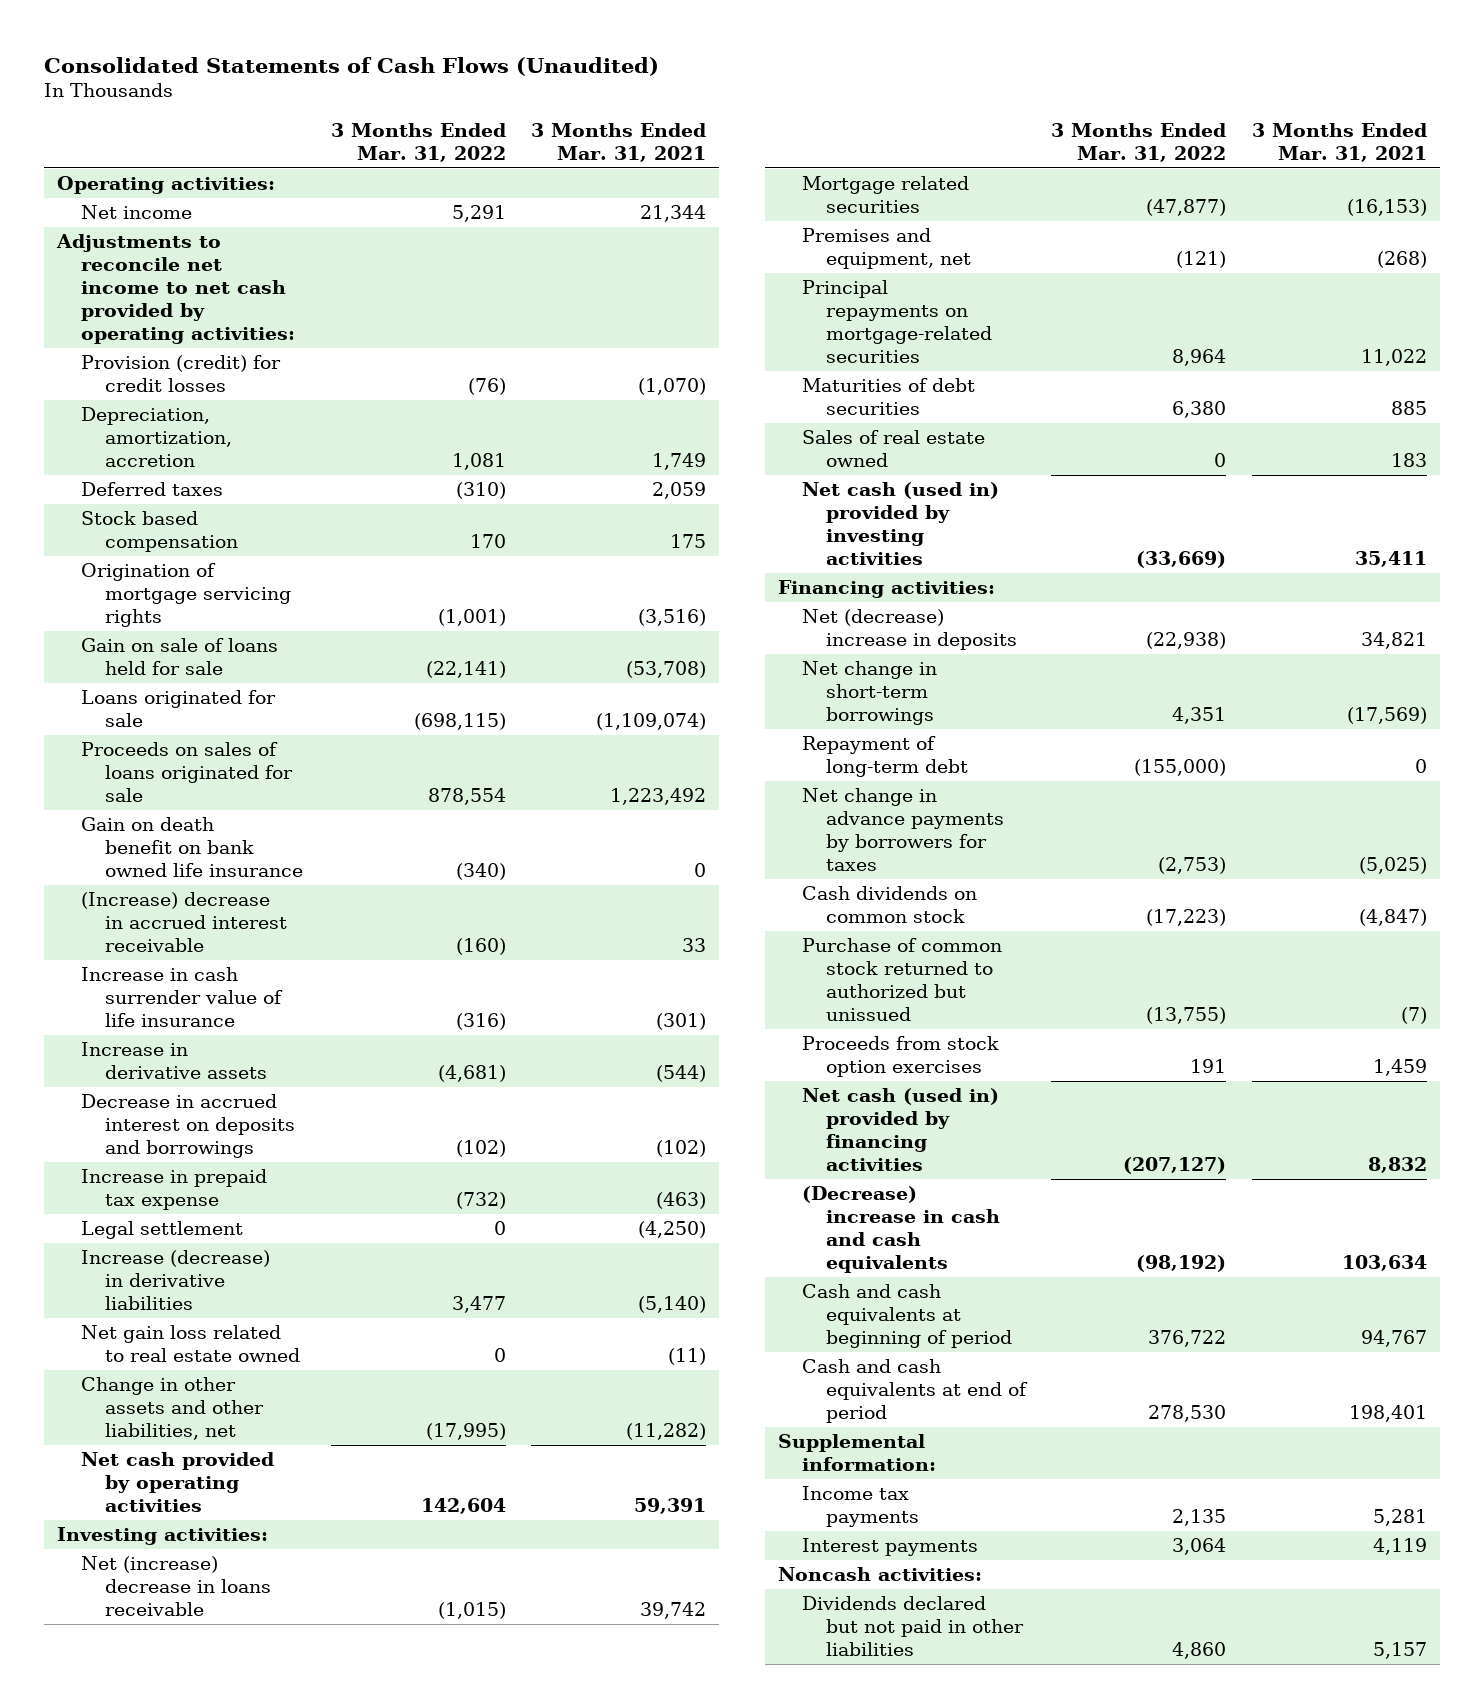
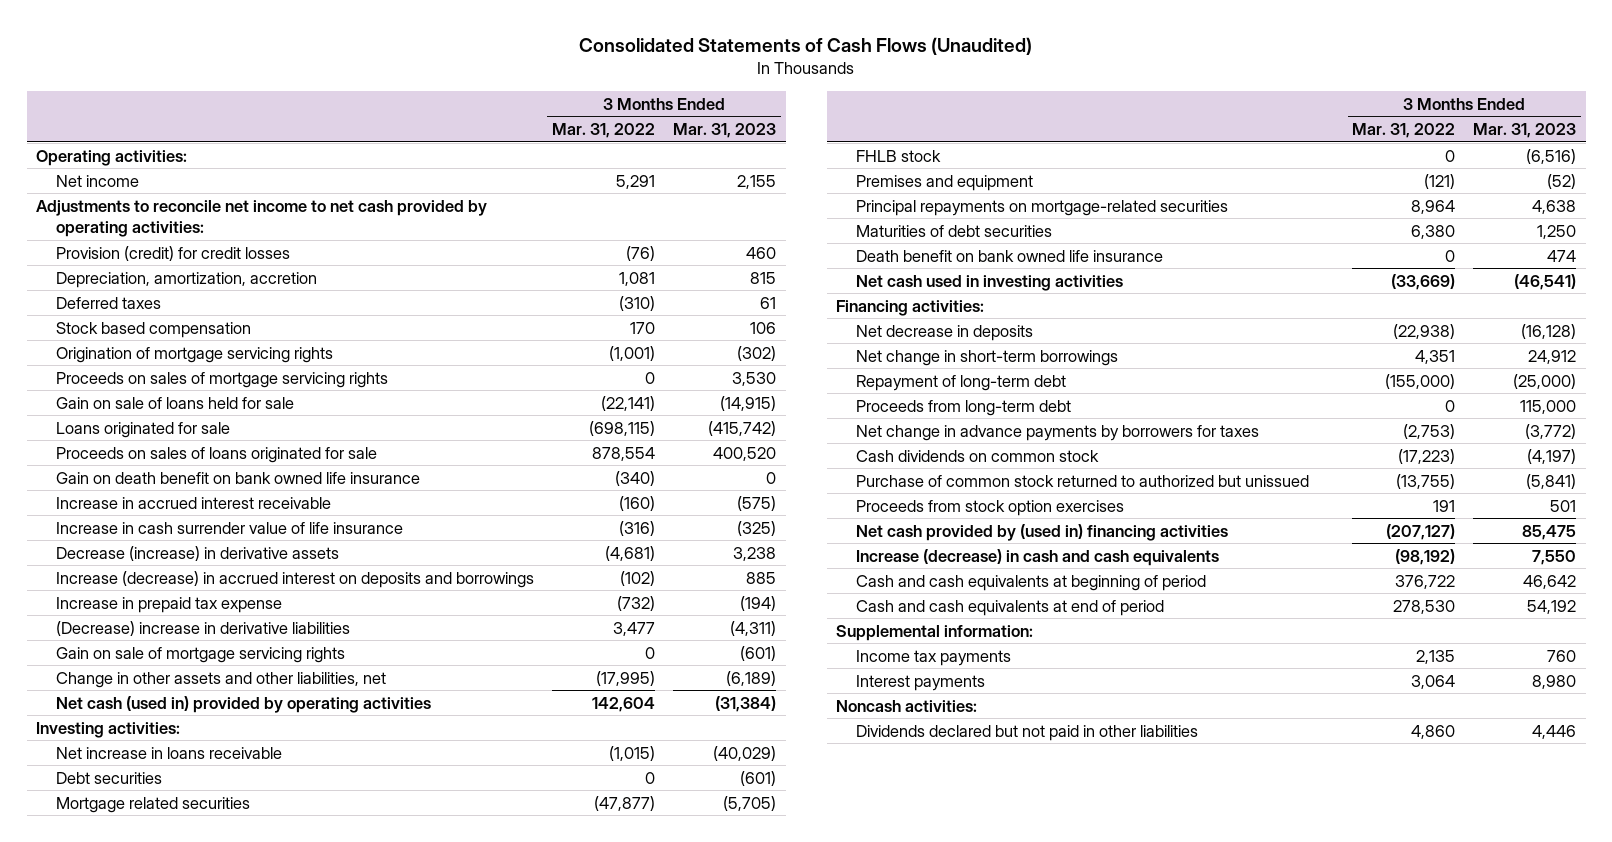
[531,122,707,162] 3 Months Ended Mar. 31, 2021 -> none
none -> [673,123,777,139] Mar. 31, 2023
none -> [55,371,388,388] Proceeds on sales of mortgage servicing rights
[81,892,288,953] (Increase) decrease in accrued interest receivable -> [55,496,331,509] Increase in accrued interest receivable
[81,1042,268,1080] Increase in derivative assets -> [55,545,339,561] Decrease (increase) in derivative assets
[81,1094,296,1159] Decrease in accrued interest on deposits and borrowings -> [55,570,534,588] Increase (decrease) in accrued interest on deposits and borrowings
[81,1221,244,1240] Legal settlement -> none
[81,1325,301,1363] Net gain loss related to real estate owned -> none
[81,1250,271,1311] Increase (decrease) in derivative liabilities -> [55,620,350,636] (Decrease) increase in derivative liabilities
none -> [55,646,345,663] Gain on sale of mortgage servicing rights
[81,1452,275,1513] Net cash provided by operating activities -> [55,695,431,713] Net cash (used in) provided by operating activities
[81,1556,272,1617] Net (increase) decrease in loans receivable -> [55,746,282,759] Net increase in loans receivable
none -> [55,771,162,784] Debt securities
none -> [855,149,941,162] FHLB stock
[801,228,971,270] Premises and equipment, net -> [855,174,1033,191] Premises and equipment
[801,430,985,468] Sales of real estate owned -> none
none -> [855,249,1163,262] Death benefit on bank owned life insurance
[801,482,999,566] Net cash (used in) provided by investing activities -> [855,274,1123,291] Net cash used in investing activities
[801,609,1017,651] Net (decrease) increase in deposits -> [855,324,1033,341] Net decrease in deposits
none -> [855,399,1071,416] Proceeds from long-term debt
[801,1088,999,1172] Net cash (used in) provided by financing activities -> [855,523,1228,541] Net cash provided by (used in) financing activities
[801,1186,1000,1274] (Decrease) increase in cash and cash equivalents -> [855,548,1219,566] Increase (decrease) in cash and cash equivalents

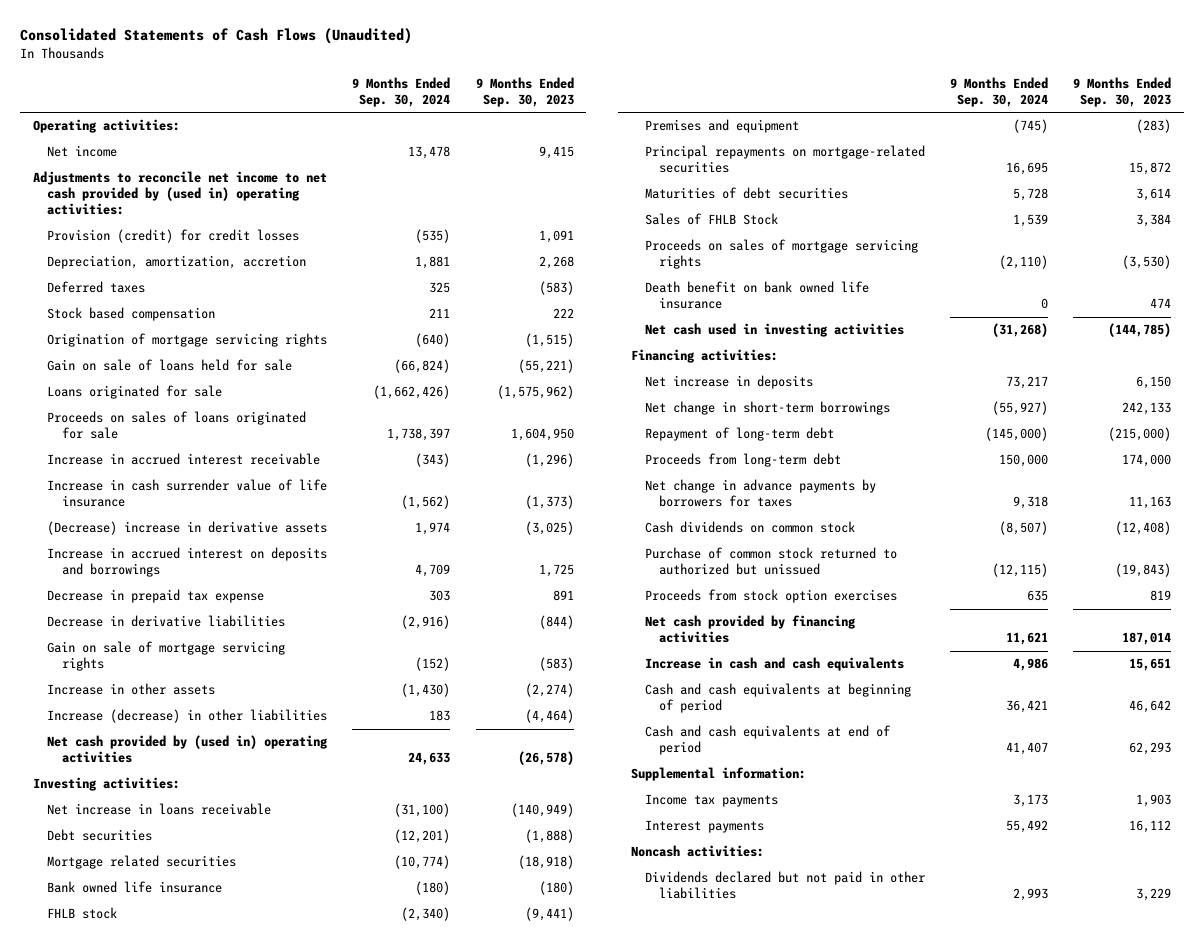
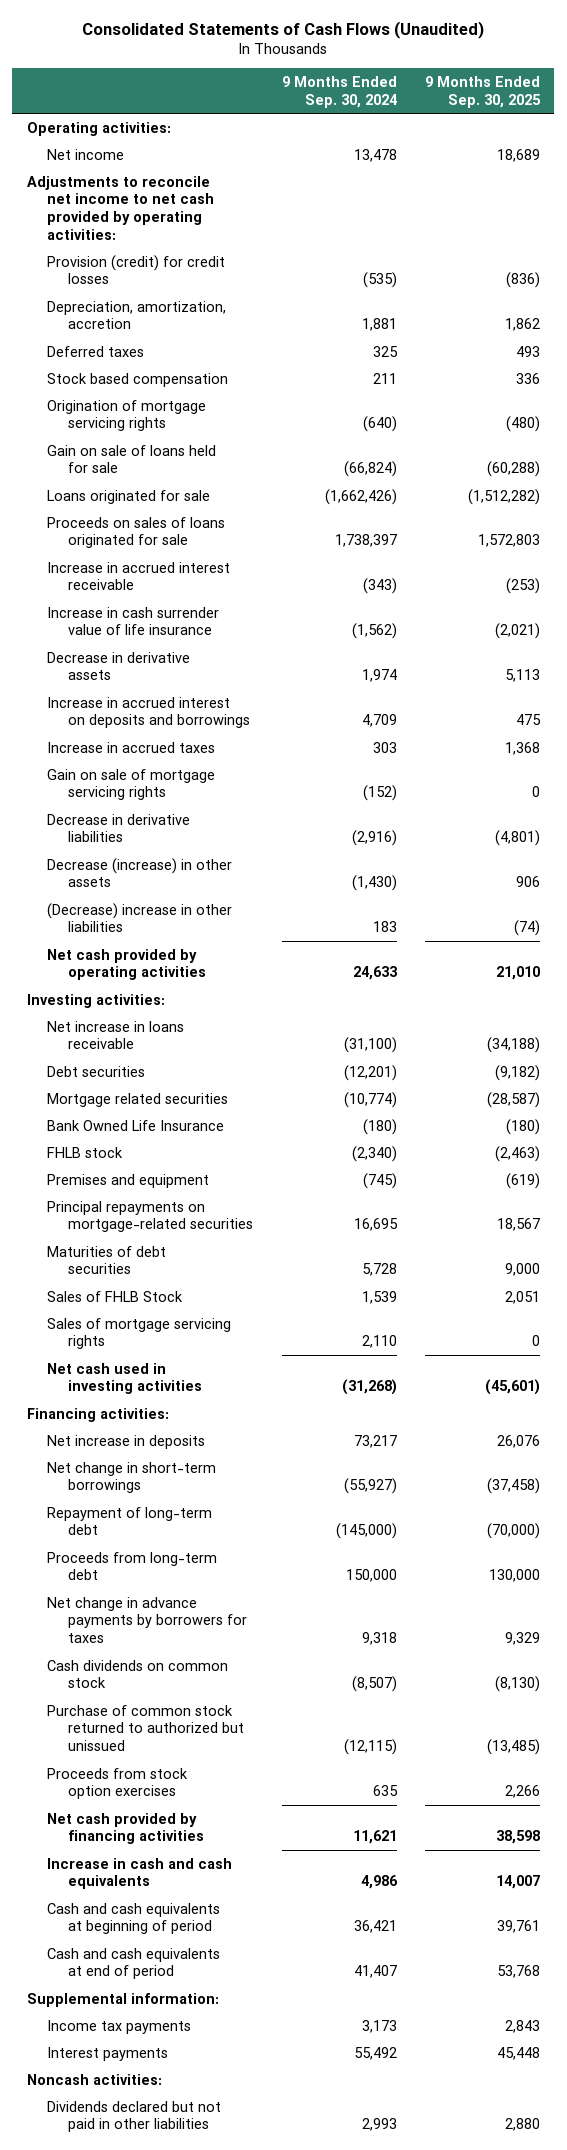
[475,76,574,107] 9 Months Ended Sep. 30, 2023 -> none
none -> [424,76,541,108] 9 Months Ended Sep. 30, 2025
[32,171,327,216] Adjustments to reconcile net income to net cash provided by (used in) operating activities: -> [26,175,215,240] Adjustments to reconcile net income to net cash provided by operating activities:
[47,521,328,536] (Decrease) increase in derivative assets -> [47,651,191,681] Decrease in derivative assets
[47,589,265,604] Decrease in prepaid tax expense -> [47,741,216,753] Increase in accrued taxes
[47,615,286,628] Decrease in derivative liabilities -> [47,813,191,843] Decrease in derivative liabilities
[47,683,216,696] Increase in other assets -> [47,857,233,888] Decrease (increase) in other assets
[47,709,328,724] Increase (decrease) in other liabilities -> [47,902,233,933] (Decrease) increase in other liabilities
[47,735,329,764] Net cash provided by (used in) operating activities -> [47,948,207,981] Net cash provided by operating activities
[47,881,223,894] Bank owned life insurance -> [47,1119,225,1131] Bank Owned Life Insurance
[645,281,870,310] Death benefit on bank owned life insurance -> none
[645,239,919,270] Proceeds on sales of mortgage servicing rights -> [47,1317,232,1350] Sales of mortgage servicing rights
[999,255,1049,270] (2,110) -> [361,1335,397,1349] 2,110

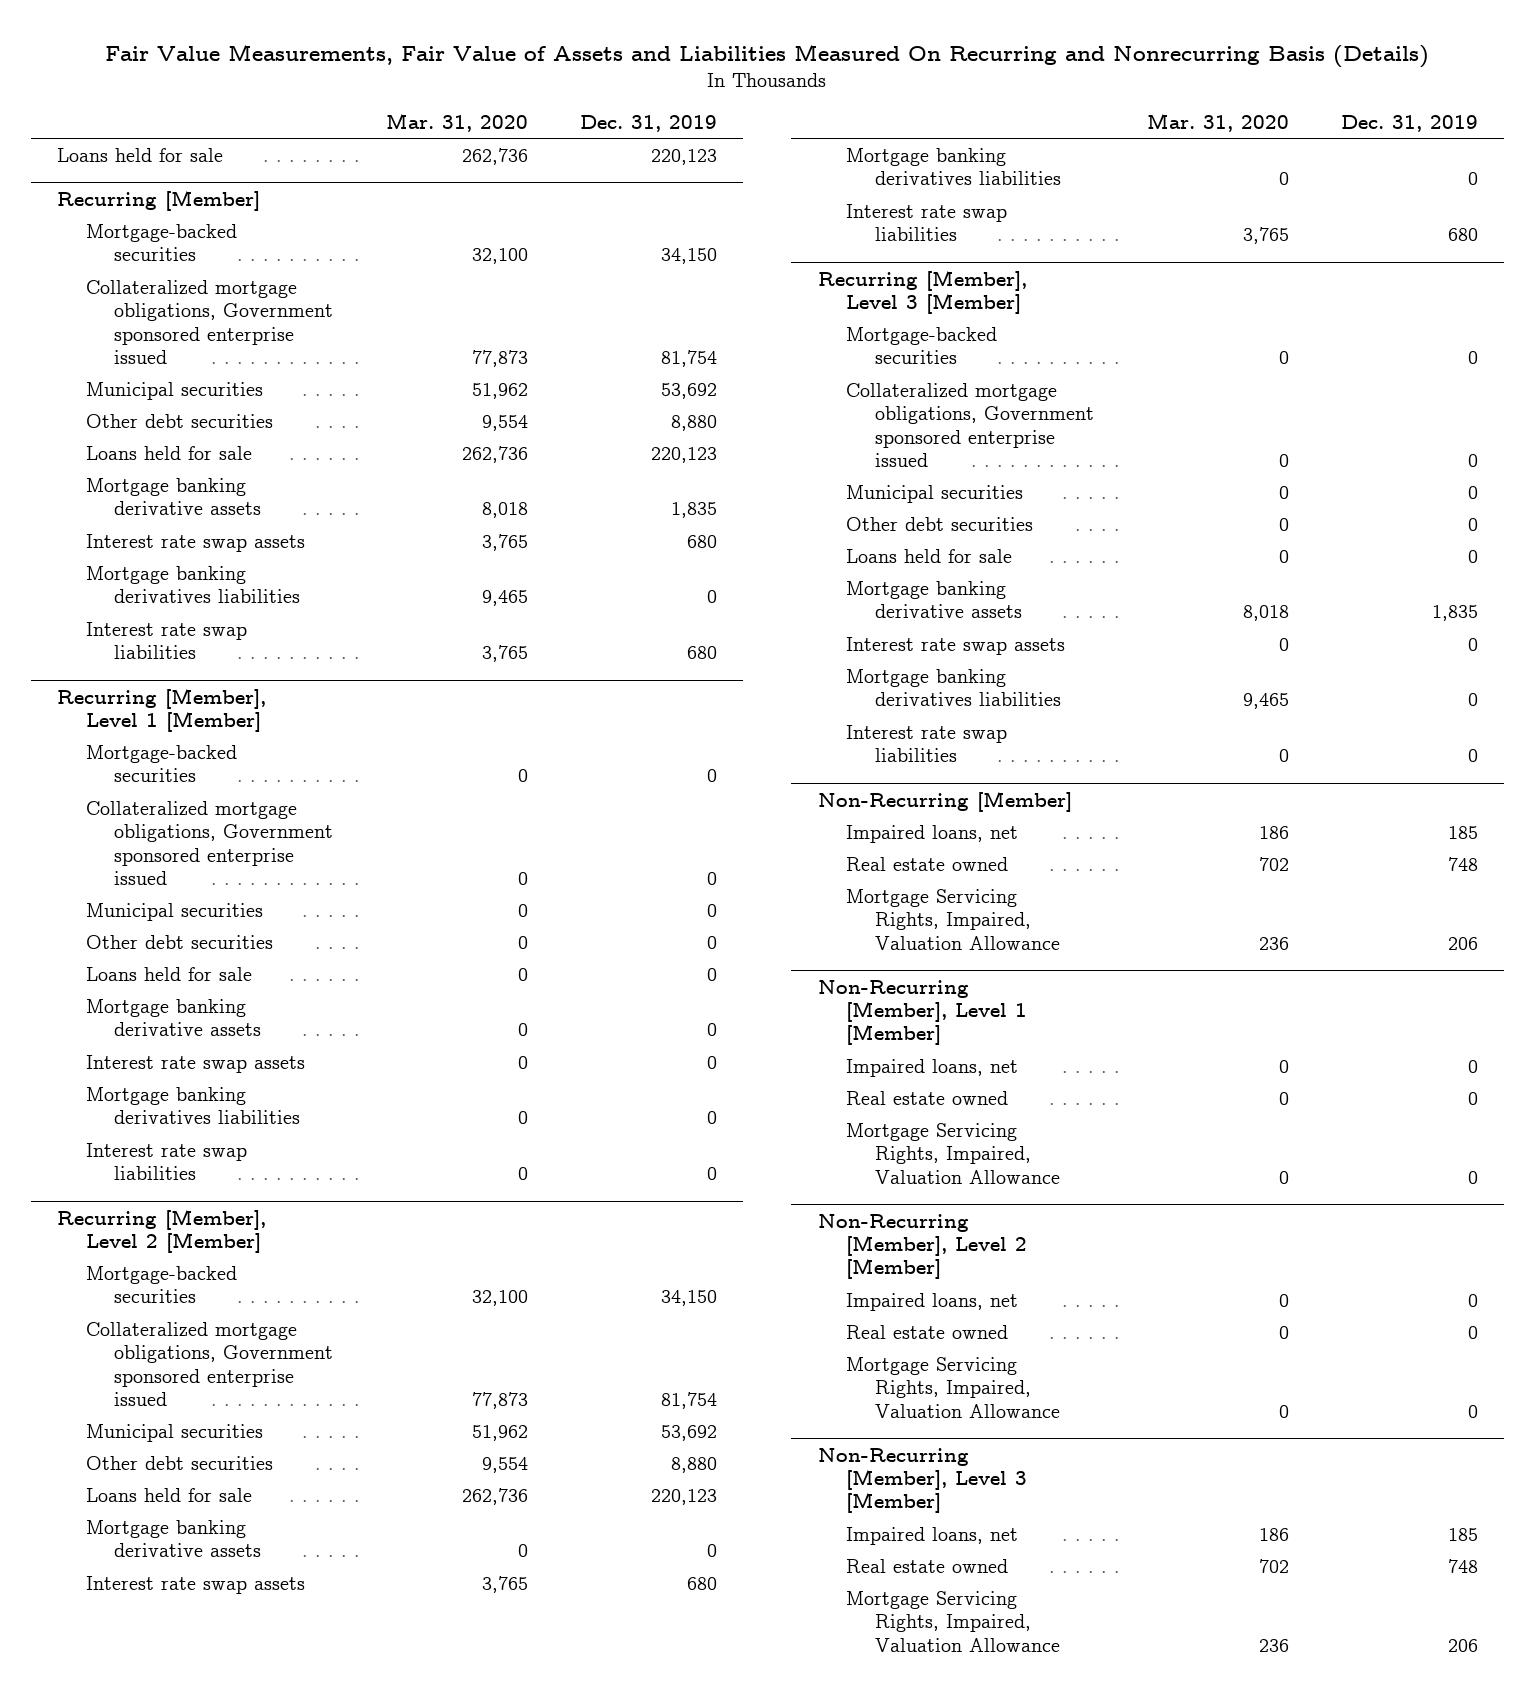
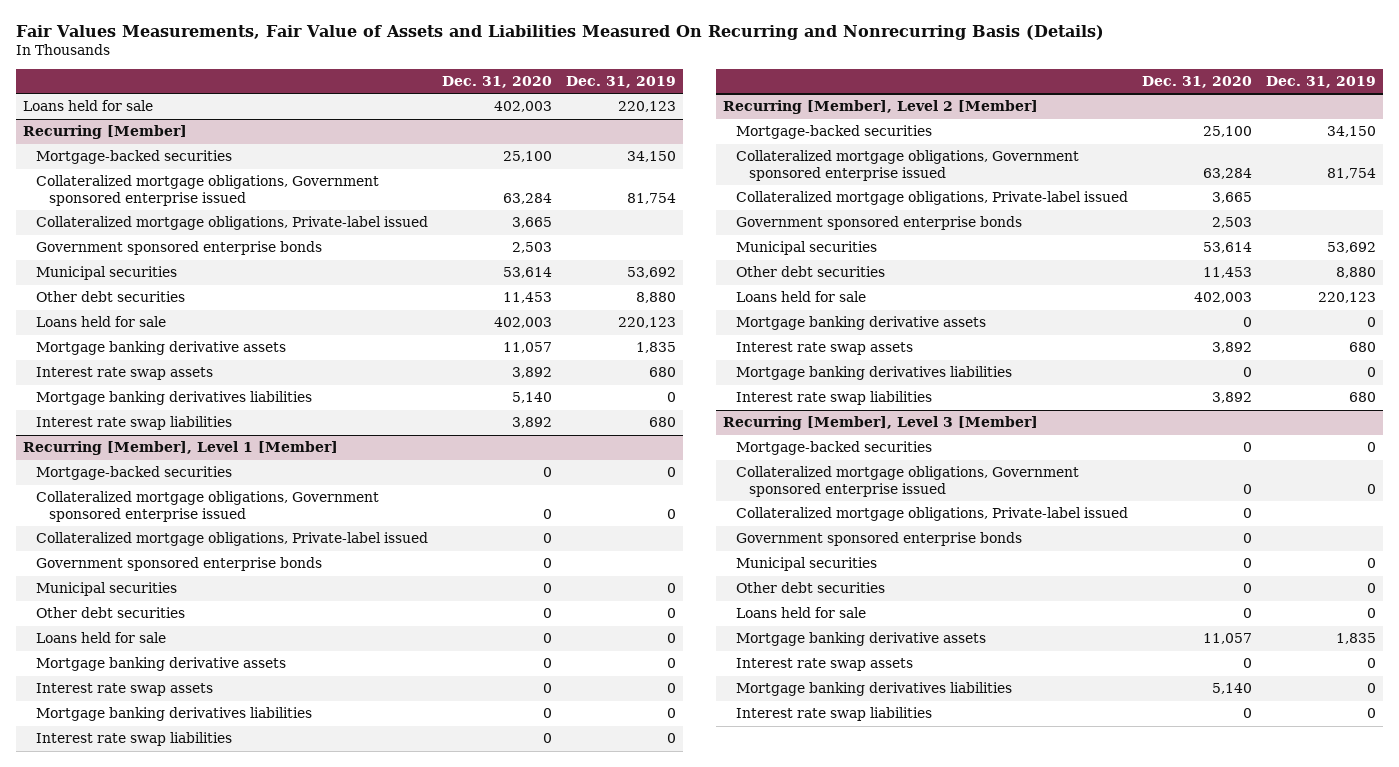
[105,43,1430,68] Fair Value Measurements, Fair Value of Assets and Liabilities Measured On Recurring and Nonrecurring Basis (Details) -> [15,24,1104,40] Fair Values Measurements, Fair Value of Assets and Liabilities Measured On Recurring and Nonrecurring Basis (Details)
[385,112,528,132] Mar. 31, 2020 -> none
none -> [441,75,552,88] Dec. 31, 2020
none -> [35,216,428,231] Collateralized mortgage obligations, Private-label issued
none -> [35,241,322,256] Government sponsored enterprise bonds
none -> [35,532,428,547] Collateralized mortgage obligations, Private-label issued
none -> [35,557,322,572] Government sponsored enterprise bonds
none -> [736,191,1129,206] Collateralized mortgage obligations, Private-label issued
none -> [736,216,1023,231] Government sponsored enterprise bonds
none -> [736,507,1129,522] Collateralized mortgage obligations, Private-label issued
none -> [736,532,1023,547] Government sponsored enterprise bonds
[817,790,1072,812] Non-Recurring [Member] -> none
[846,824,1019,843] Impaired loans, net -> none
[846,856,1009,871] Real estate owned -> none
[846,888,1061,950] Mortgage Servicing Rights, Impaired, Valuation Allowance -> none
[817,979,1028,1046] Non-Recurring [Member], Level 1 [Member] -> none
[846,1058,1019,1077] Impaired loans, net -> none
[846,1090,1009,1105] Real estate owned -> none
[846,1122,1061,1184] Mortgage Servicing Rights, Impaired, Valuation Allowance -> none
[817,1213,1028,1280] Non-Recurring [Member], Level 2 [Member] -> none
[846,1292,1019,1311] Impaired loans, net -> none
[846,1324,1009,1339] Real estate owned -> none
[846,1356,1061,1418] Mortgage Servicing Rights, Impaired, Valuation Allowance -> none
[817,1447,1028,1514] Non-Recurring [Member], Level 3 [Member] -> none
[846,1526,1019,1545] Impaired loans, net -> none
[846,1558,1009,1573] Real estate owned -> none
[846,1590,1061,1652] Mortgage Servicing Rights, Impaired, Valuation Allowance -> none

